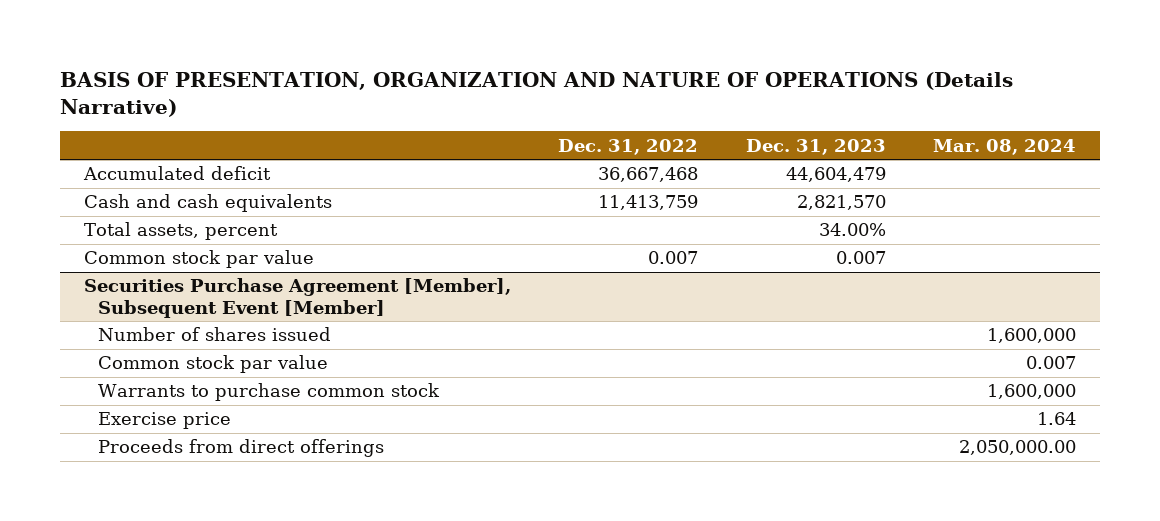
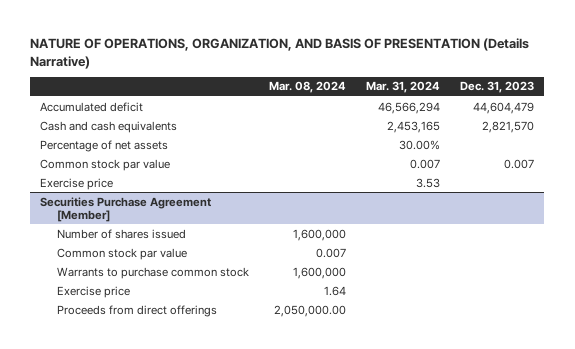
[60,71,1014,117] BASIS OF PRESENTATION, ORGANIZATION AND NATURE OF OPERATIONS (Details Narrative) -> [30,37,530,69] NATURE OF OPERATIONS, ORGANIZATION, AND BASIS OF PRESENTATION (Details Narrative)
[558,138,699,155] Dec. 31, 2022 -> none
none -> [366,81,441,94] Mar. 31, 2024
[83,222,278,241] Total assets, percent -> none
none -> [40,139,169,152] Percentage of net assets
none -> [40,177,114,190] Exercise price
[83,278,511,318] Securities Purchase Agreement [Member], Subsequent Event [Member] -> [40,196,212,222] Securities Purchase Agreement [Member]

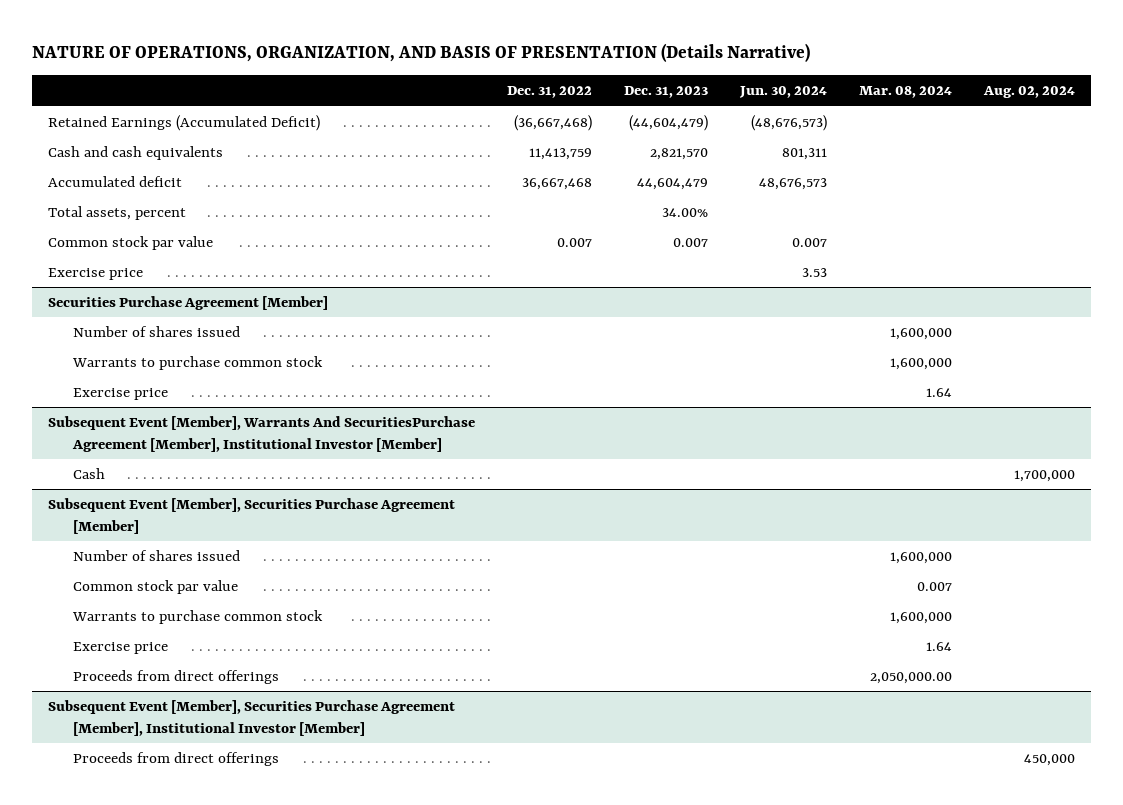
[366,81,441,94] Mar. 31, 2024 -> none
none -> [506,86,592,99] Dec. 31, 2022
none -> [739,86,828,99] Jun. 30, 2024
none -> [983,86,1076,99] Aug. 02, 2024
none -> [47,115,320,132] Retained Earnings (Accumulated Deficit)
[40,139,169,152] Percentage of net assets -> none
[40,101,144,112] Accumulated deficit -> [47,176,182,188] Accumulated deficit
none -> [47,206,186,221] Total assets, percent
[57,247,188,260] Common stock par value -> none
[57,304,218,317] Proceeds from direct offerings -> none
none -> [47,416,475,453] Subsequent Event [Member], Warrants And SecuritiesPurchase Agreement [Member], Institutional Investor [Member]
none -> [73,468,106,480] Cash
none -> [47,498,455,535] Subsequent Event [Member], Securities Purchase Agreement [Member]
none -> [73,550,241,562] Number of shares issued
none -> [73,580,239,595] Common stock par value
none -> [72,610,324,625] Warrants to purchase common stock
none -> [73,642,169,655] Exercise price
none -> [73,670,280,685] Proceeds from direct offerings
none -> [47,700,455,737] Subsequent Event [Member], Securities Purchase Agreement [Member], Institutional Investor [Member]
none -> [73,752,280,767] Proceeds from direct offerings

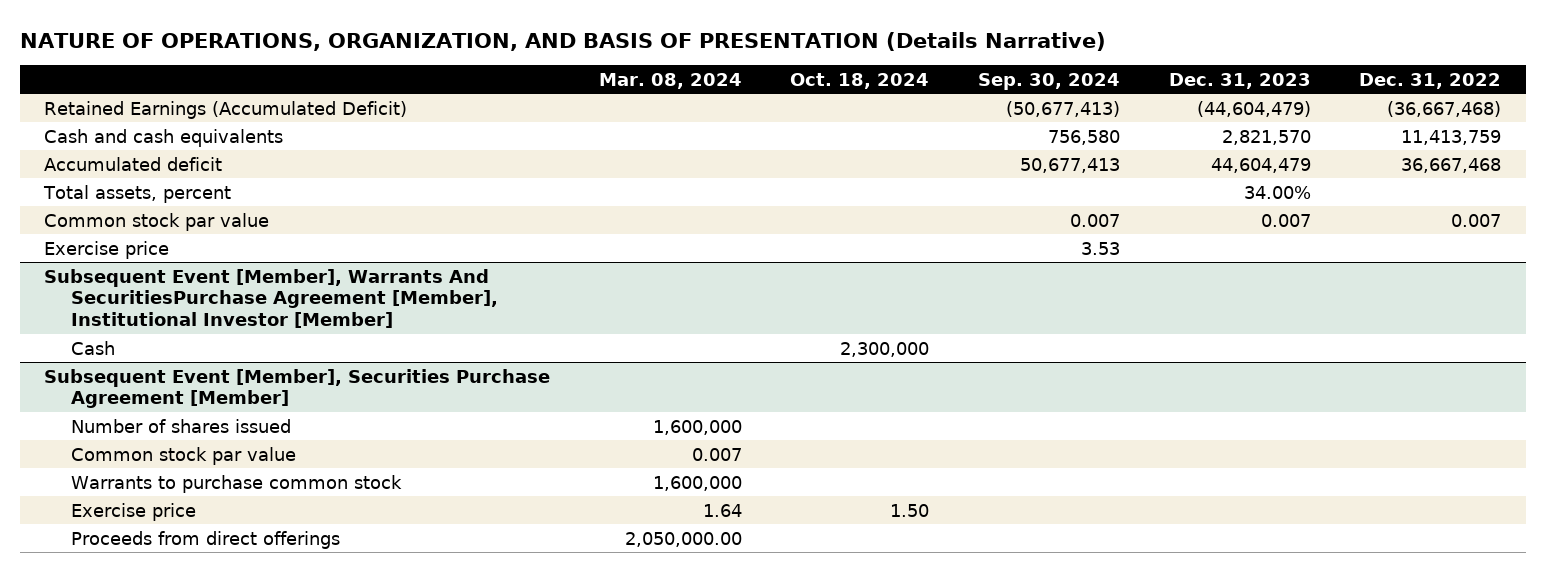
[739,86,828,99] Jun. 30, 2024 -> none
[983,86,1076,99] Aug. 02, 2024 -> none
none -> [790,72,930,89] Oct. 18, 2024
none -> [978,72,1121,90] Sep. 30, 2024
[47,296,328,311] Securities Purchase Agreement [Member] -> none
[73,326,241,338] Number of shares issued -> none
[72,356,324,371] Warrants to purchase common stock -> none
[73,388,169,401] Exercise price -> none
[47,700,455,737] Subsequent Event [Member], Securities Purchase Agreement [Member], Institutional Investor [Member] -> none
[73,752,280,767] Proceeds from direct offerings -> none

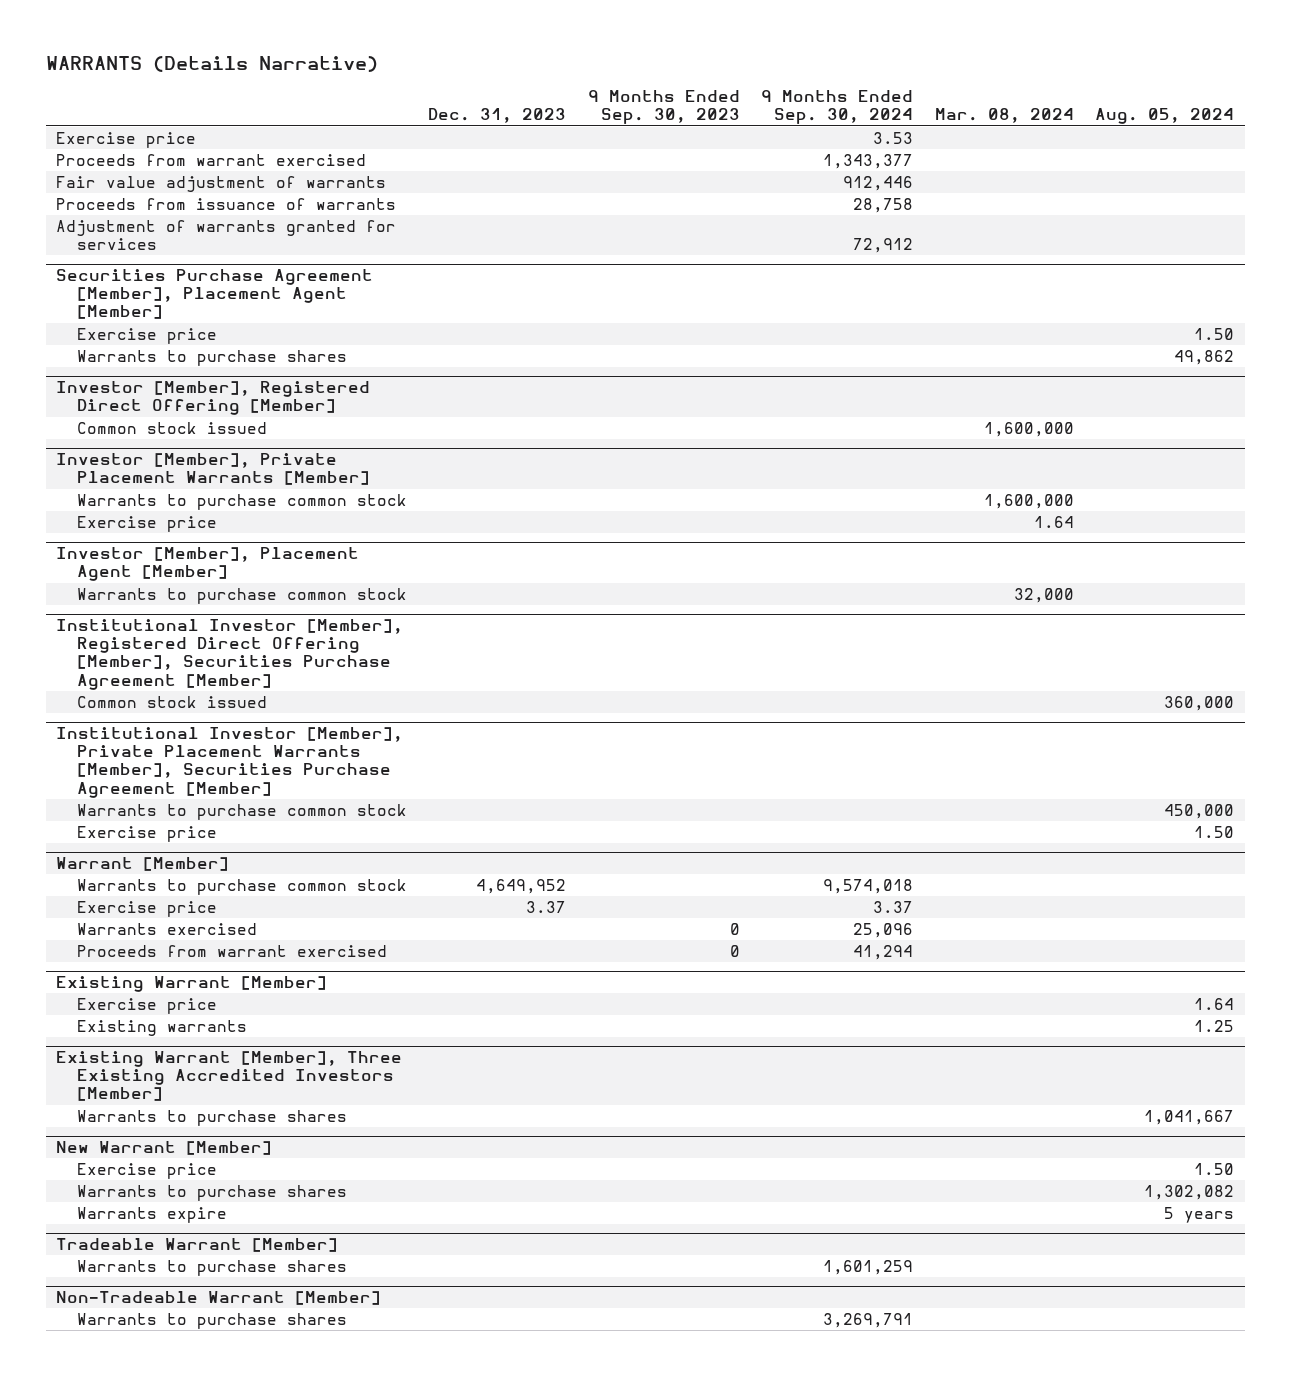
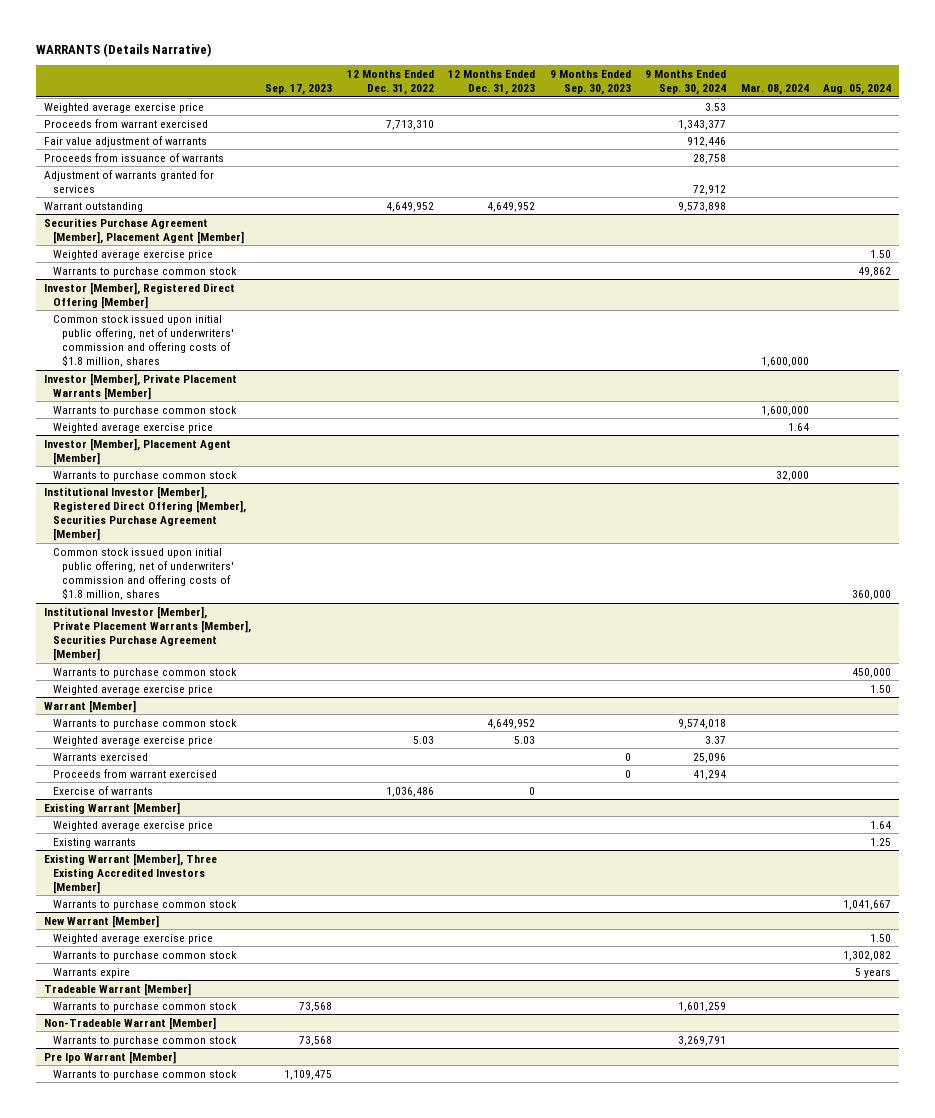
[428,108,567,124] Dec. 31, 2023 -> none
none -> [265,84,333,96] Sep. 17, 2023
none -> [346,69,434,96] 12 Months Ended Dec. 31, 2022
none -> [448,69,536,96] 12 Months Ended Dec. 31, 2023
[56,132,197,149] Exercise price -> [43,102,204,113] Weighted average exercise price
none -> [43,201,143,212] Warrant outstanding
[76,328,217,345] Exercise price -> [52,249,213,260] Weighted average exercise price
[76,350,347,367] Warrants to purchase shares -> [52,266,237,277] Warrants to purchase common stock
[76,422,267,435] Common stock issued -> [52,314,235,368] Common stock issued upon initial public offering, net of underwriters' commission and offering costs of $1.8 million, shares
[76,516,217,533] Exercise price -> [52,422,213,433] Weighted average exercise price
[76,696,267,709] Common stock issued -> [52,547,235,601] Common stock issued upon initial public offering, net of underwriters' commission and offering costs of $1.8 million, shares
[76,826,217,843] Exercise price -> [52,684,213,695] Weighted average exercise price
[76,901,217,918] Exercise price -> [52,735,213,746] Weighted average exercise price
none -> [52,785,153,795] Exercise of warrants
[76,998,217,1015] Exercise price -> [52,820,213,831] Weighted average exercise price
[76,1110,347,1127] Warrants to purchase shares -> [52,899,237,910] Warrants to purchase common stock
[76,1163,217,1180] Exercise price -> [52,933,213,944] Weighted average exercise price
[76,1185,347,1202] Warrants to purchase shares -> [52,950,237,961] Warrants to purchase common stock
[76,1260,347,1277] Warrants to purchase shares -> [52,1001,237,1012] Warrants to purchase common stock
[76,1313,347,1330] Warrants to purchase shares -> [52,1035,237,1046] Warrants to purchase common stock
none -> [43,1050,176,1064] Pre Ipo Warrant [Member]
none -> [52,1069,237,1080] Warrants to purchase common stock

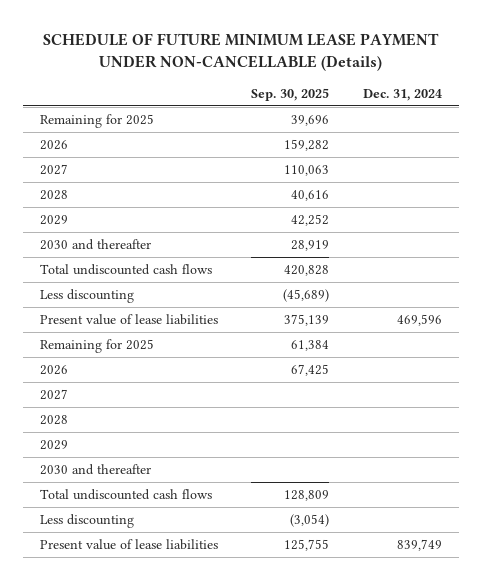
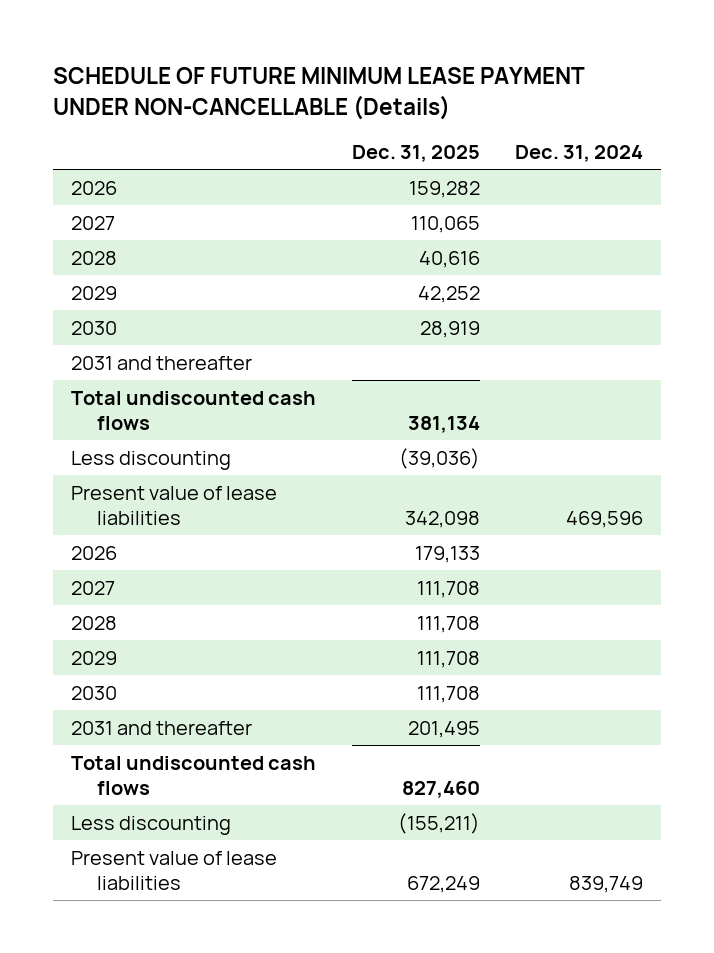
[251,87,330,101] Sep. 30, 2025 -> none
none -> [351,145,480,163] Dec. 31, 2025
[39,114,154,129] Remaining for 2025 -> none
none -> [71,320,118,335] 2030
[39,239,151,251] 2030 and thereafter -> [71,355,253,370] 2031 and thereafter
[39,339,154,354] Remaining for 2025 -> none
none -> [71,685,118,700] 2030
[39,464,151,476] 2030 and thereafter -> [71,720,253,735] 2031 and thereafter

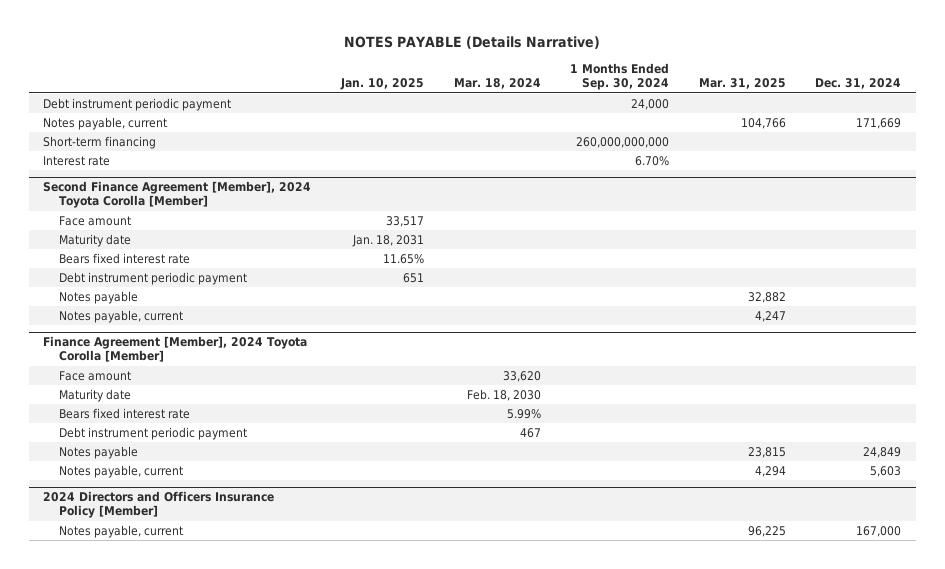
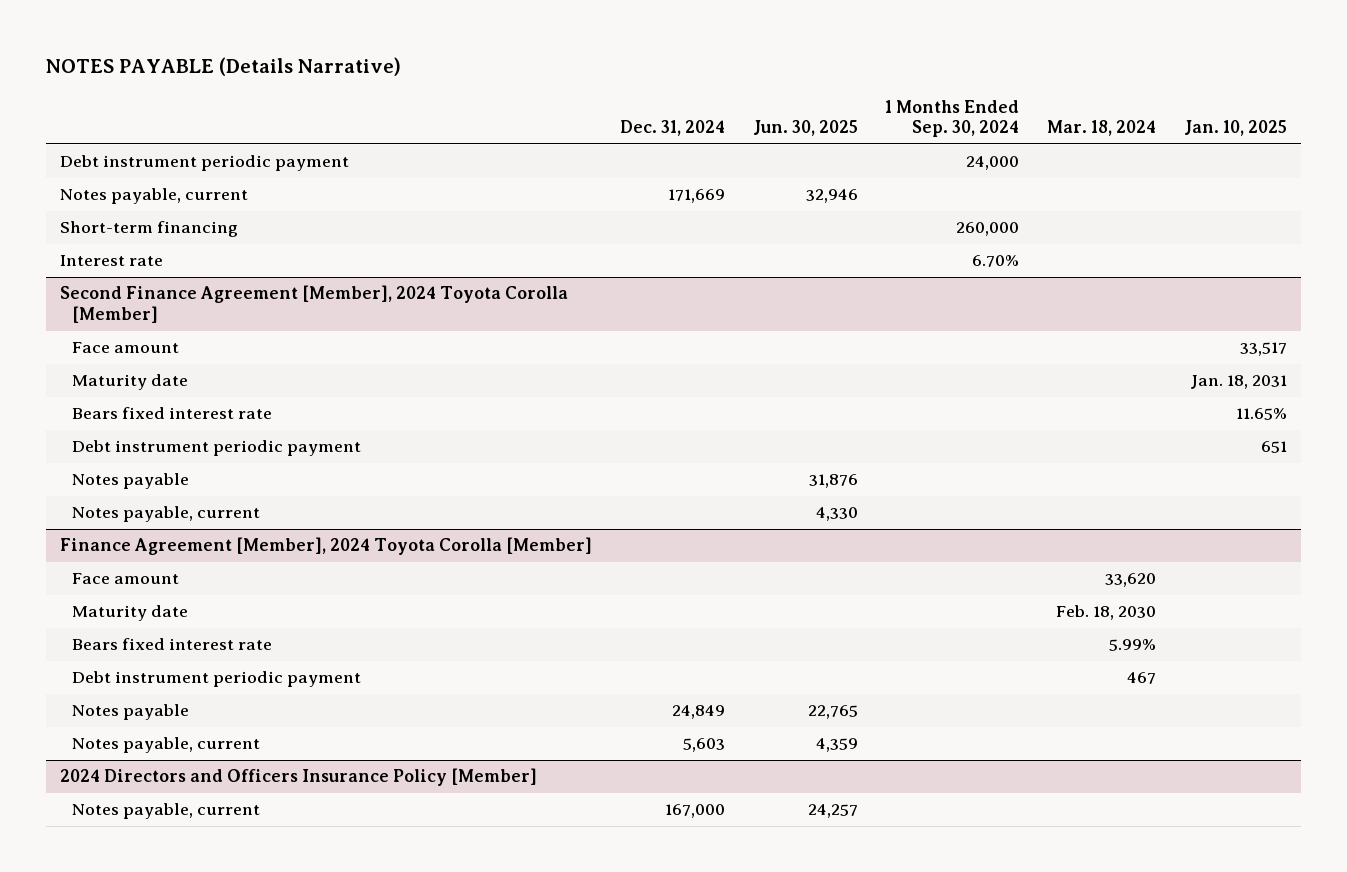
[698,78,786,90] Mar. 31, 2025 -> none
none -> [752,120,858,137] Jun. 30, 2025
[576,137,670,149] 260,000,000,000 -> [956,222,1020,237] 260,000

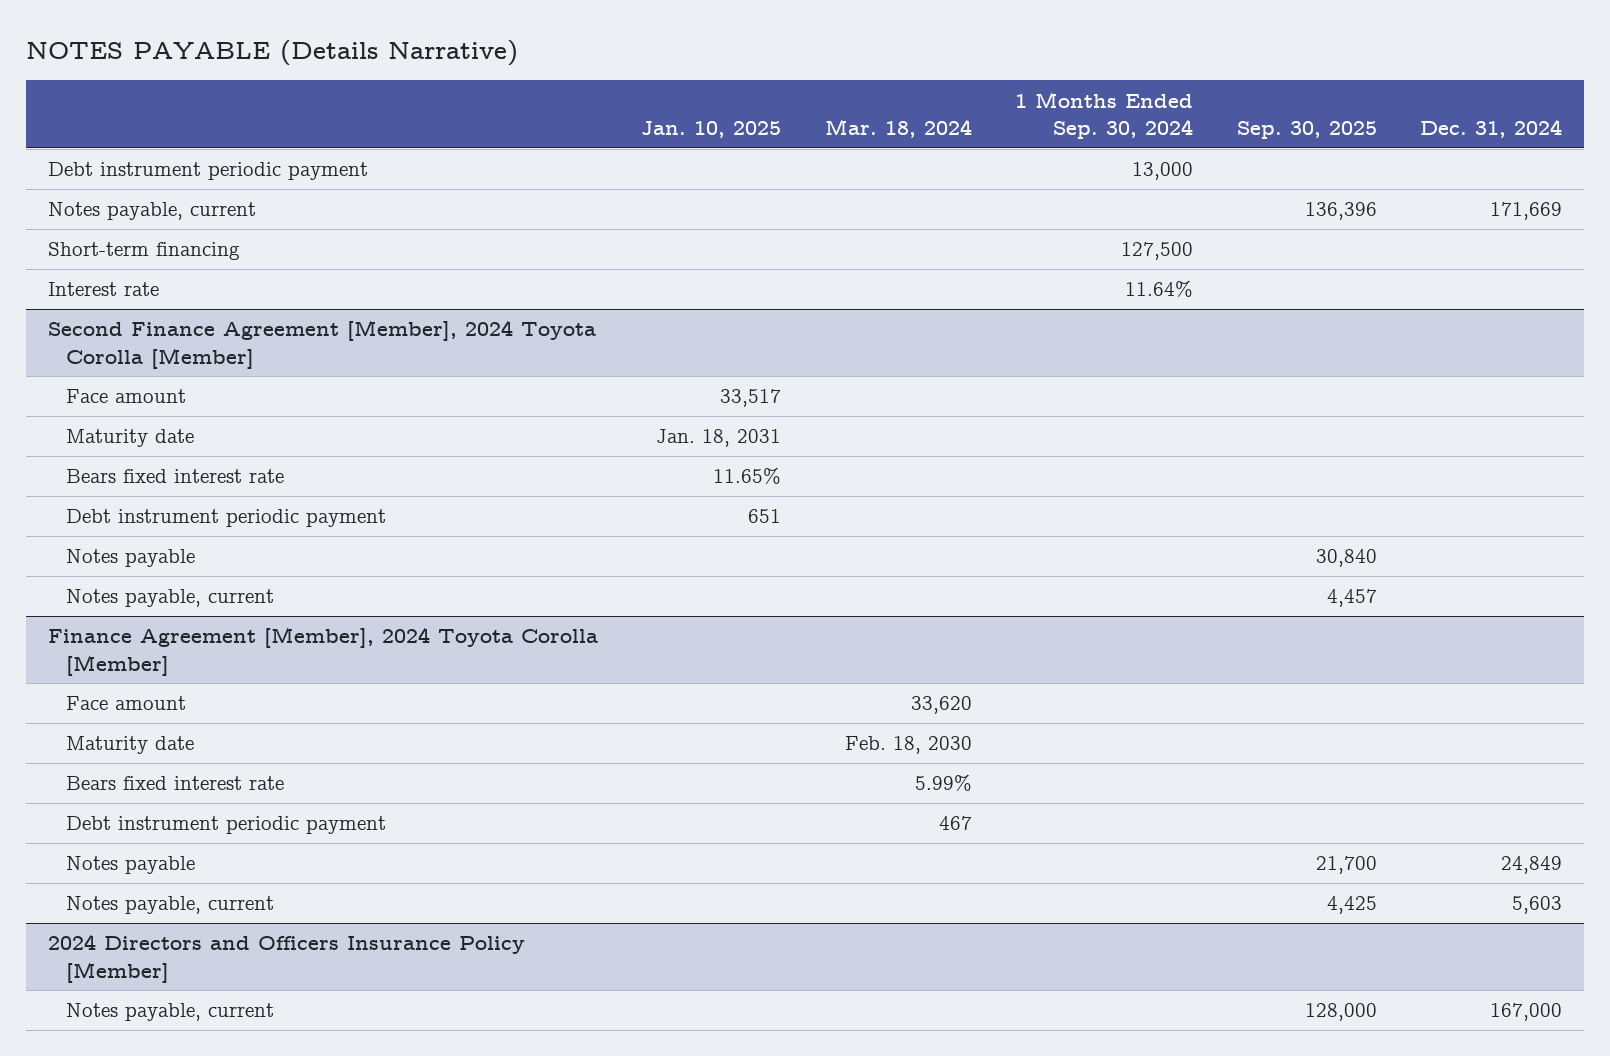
[752,120,858,137] Jun. 30, 2025 -> none
none -> [1236,120,1377,139] Sep. 30, 2025
[966,156,1020,171] 24,000 -> [1132,162,1194,181] 13,000
[956,222,1020,237] 260,000 -> [1121,242,1194,261] 127,500
[972,255,1020,268] 6.70% -> [1125,280,1194,298] 11.64%

